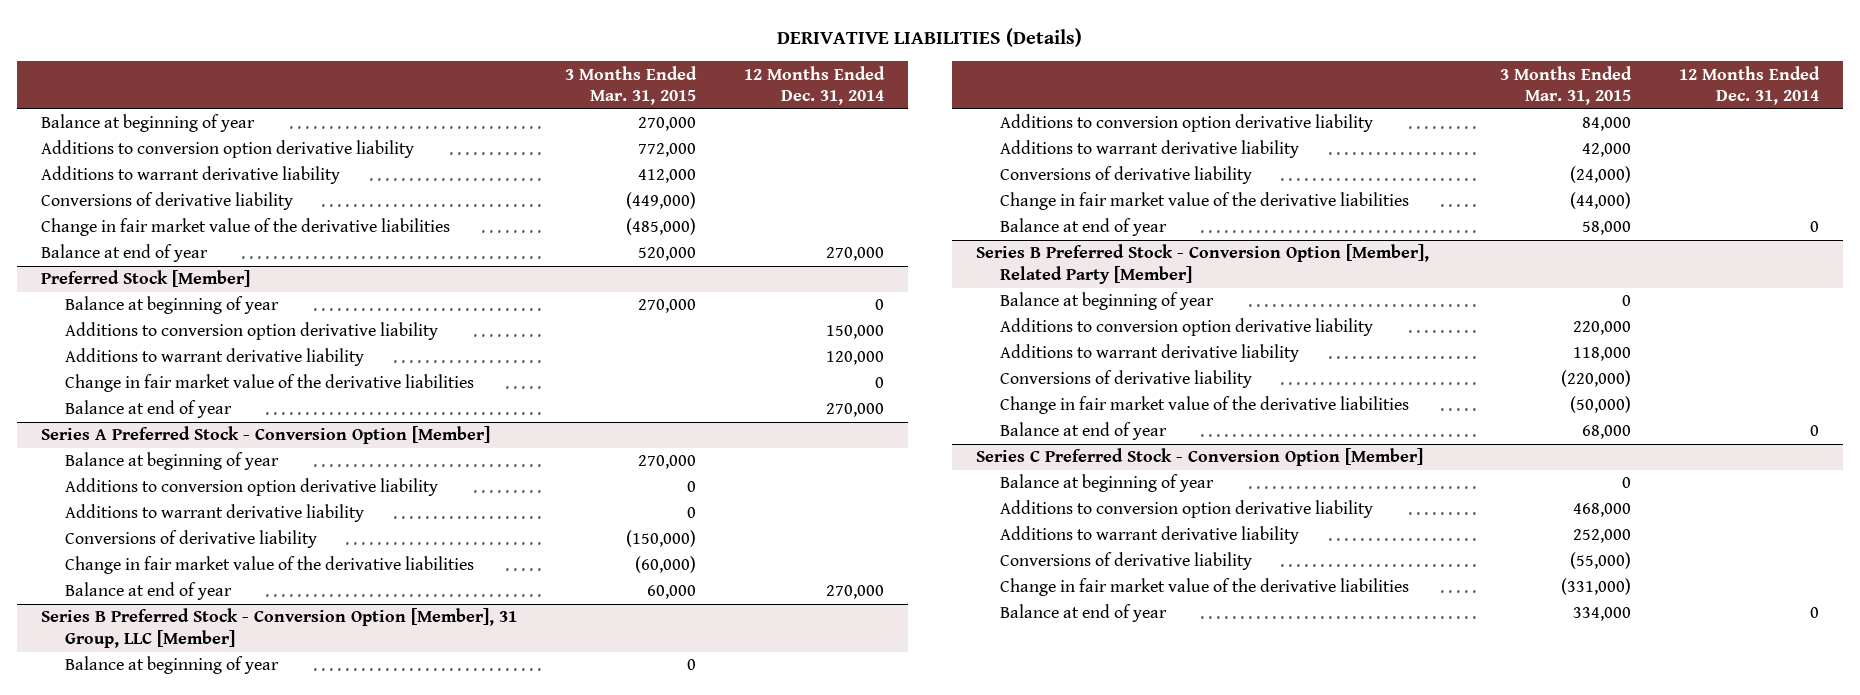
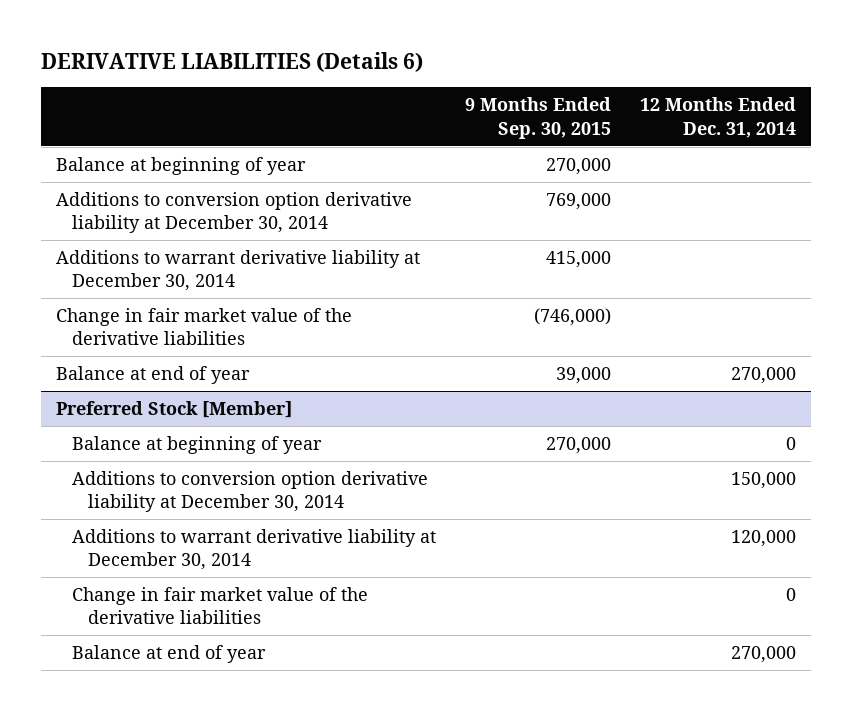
[777,27,1083,47] DERIVATIVE LIABILITIES (Details) -> [40,52,423,73] DERIVATIVE LIABILITIES (Details 6)
[565,65,698,106] 3 Months Ended Mar. 31, 2015 -> none
none -> [464,97,611,139] 9 Months Ended Sep. 30, 2015
[41,192,294,211] Conversions of derivative liability -> none
[41,140,415,159] Additions to conversion option derivative liability -> [55,192,412,234] Additions to conversion option derivative liability at December 30, 2014
[41,166,341,185] Additions to warrant derivative liability -> [55,250,420,292] Additions to warrant derivative liability at December 30, 2014
[64,322,438,341] Additions to conversion option derivative liability -> [71,471,428,513] Additions to conversion option derivative liability at December 30, 2014
[64,348,364,367] Additions to warrant derivative liability -> [71,529,436,571] Additions to warrant derivative liability at December 30, 2014
[41,426,491,445] Series A Preferred Stock - Conversion Option [Member] -> none
[64,452,279,471] Balance at beginning of year -> none
[64,478,438,497] Additions to conversion option derivative liability -> none
[64,504,364,523] Additions to warrant derivative liability -> none
[64,530,317,549] Conversions of derivative liability -> none
[64,556,474,575] Change in fair market value of the derivative liabilities -> none
[64,582,232,601] Balance at end of year -> none
[41,608,518,648] Series B Preferred Stock - Conversion Option [Member], 31 Group, LLC [Member] -> none
[64,656,279,675] Balance at beginning of year -> none
[999,114,1373,133] Additions to conversion option derivative liability -> none
[999,140,1299,159] Additions to warrant derivative liability -> none
[999,166,1252,185] Conversions of derivative liability -> none
[999,192,1409,211] Change in fair market value of the derivative liabilities -> none
[999,218,1167,237] Balance at end of year -> none
[975,244,1429,284] Series B Preferred Stock - Conversion Option [Member], Related Party [Member] -> none
[999,292,1214,311] Balance at beginning of year -> none
[999,318,1373,337] Additions to conversion option derivative liability -> none
[999,344,1299,363] Additions to warrant derivative liability -> none
[999,370,1252,389] Conversions of derivative liability -> none
[999,396,1409,415] Change in fair market value of the derivative liabilities -> none
[999,422,1167,441] Balance at end of year -> none
[975,448,1423,467] Series C Preferred Stock - Conversion Option [Member] -> none
[999,474,1214,493] Balance at beginning of year -> none
[999,500,1373,519] Additions to conversion option derivative liability -> none
[999,526,1299,545] Additions to warrant derivative liability -> none
[999,552,1252,571] Conversions of derivative liability -> none
[999,578,1409,597] Change in fair market value of the derivative liabilities -> none
[999,604,1167,623] Balance at end of year -> none

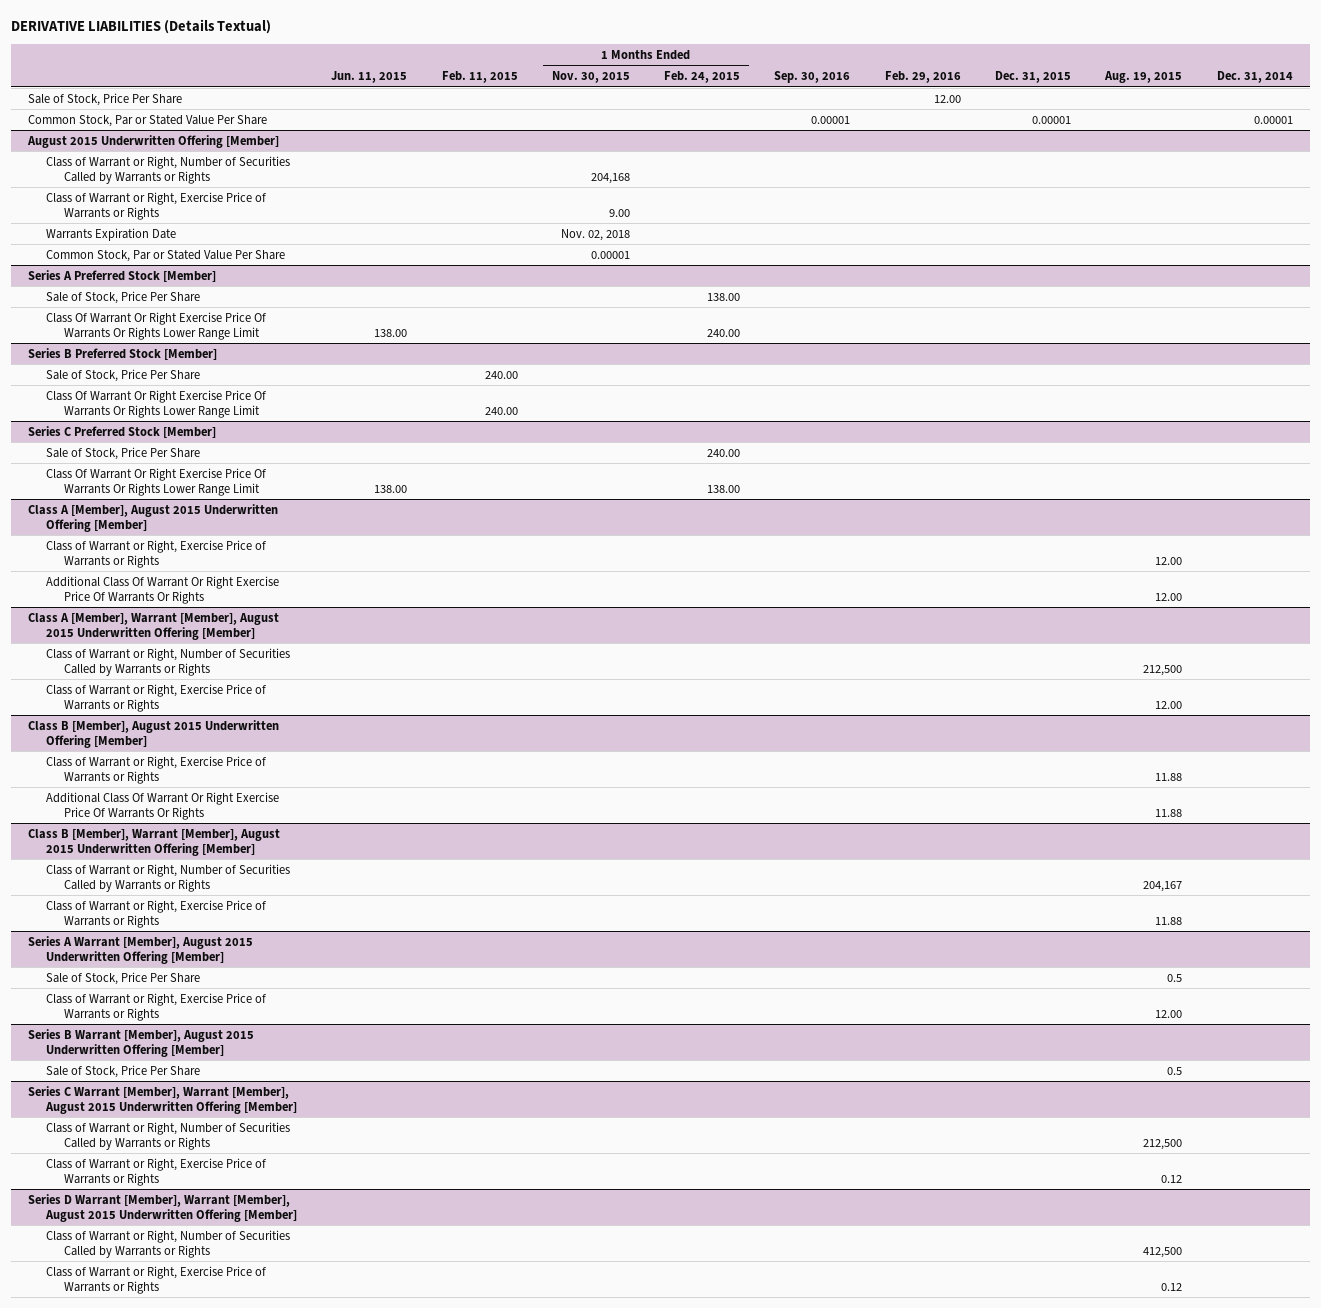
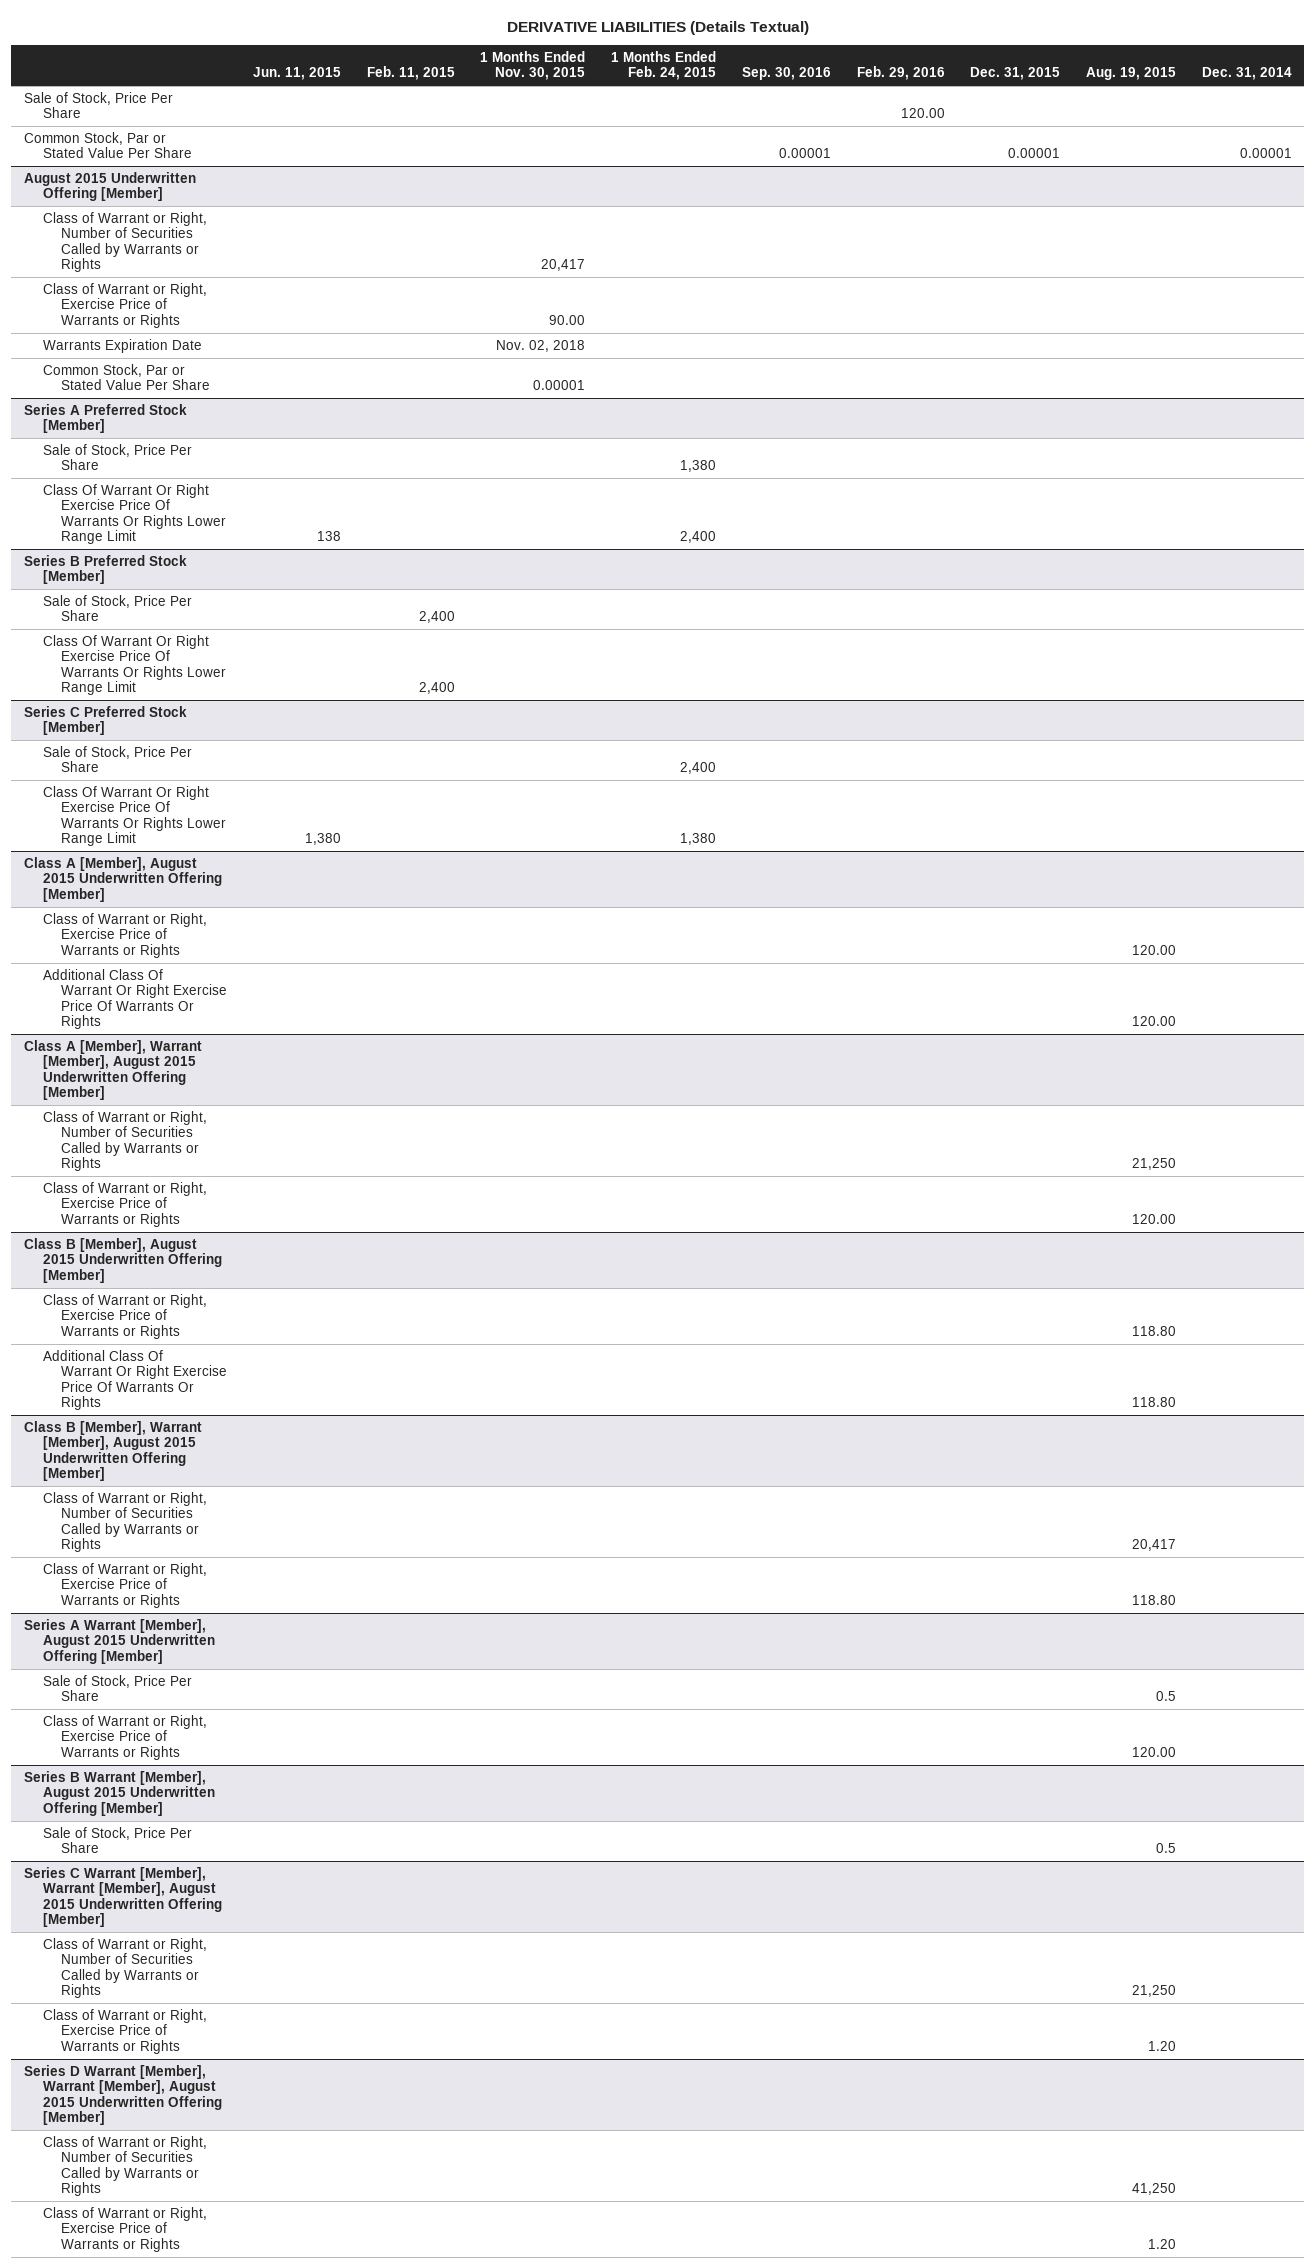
[933,94,961,103] 12.00 -> [900,108,945,119] 120.00
[590,172,630,184] 204,168 -> [541,259,586,272] 20,417
[608,208,630,217] 9.00 -> [549,314,586,325] 90.00
[707,292,741,301] 138.00 -> [680,460,717,473] 1,380
[374,328,408,337] 138.00 -> [317,531,342,542] 138
[707,328,741,337] 240.00 -> [680,531,717,544] 2,400
[484,370,518,379] 240.00 -> [418,611,455,624] 2,400
[484,406,518,415] 240.00 -> [418,682,455,695] 2,400
[707,448,741,457] 240.00 -> [680,762,717,775] 2,400
[374,484,408,493] 138.00 -> [305,833,342,846] 1,380
[707,484,741,493] 138.00 -> [680,833,717,846] 1,380
[1155,556,1183,565] 12.00 -> [1131,944,1176,955] 120.00
[1155,592,1183,601] 12.00 -> [1131,1016,1176,1027] 120.00
[1143,664,1183,676] 212,500 -> [1131,1158,1176,1171] 21,250
[1155,700,1183,709] 12.00 -> [1131,1213,1176,1224] 120.00
[1155,772,1183,781] 11.88 -> [1131,1325,1176,1336] 118.80
[1155,808,1183,817] 11.88 -> [1131,1397,1176,1408] 118.80
[1143,880,1183,892] 204,167 -> [1131,1539,1176,1552] 20,417
[1155,916,1183,925] 11.88 -> [1131,1594,1176,1605] 118.80
[1155,1009,1183,1018] 12.00 -> [1131,1746,1176,1757] 120.00
[1143,1138,1183,1150] 212,500 -> [1131,1985,1176,1998] 21,250
[1161,1174,1183,1183] 0.12 -> [1147,2040,1176,2051] 1.20
[1143,1246,1183,1258] 412,500 -> [1131,2183,1176,2196] 41,250
[1161,1282,1183,1291] 0.12 -> [1147,2238,1176,2249] 1.20

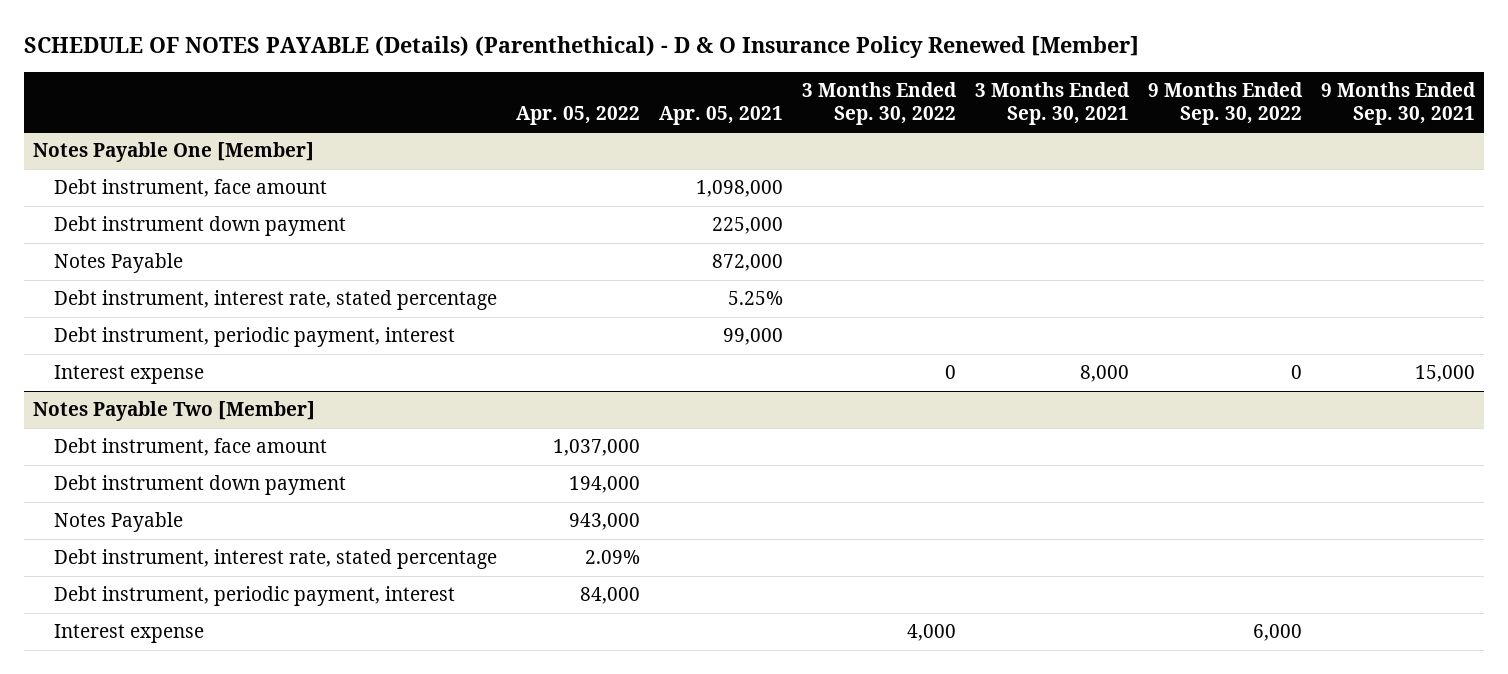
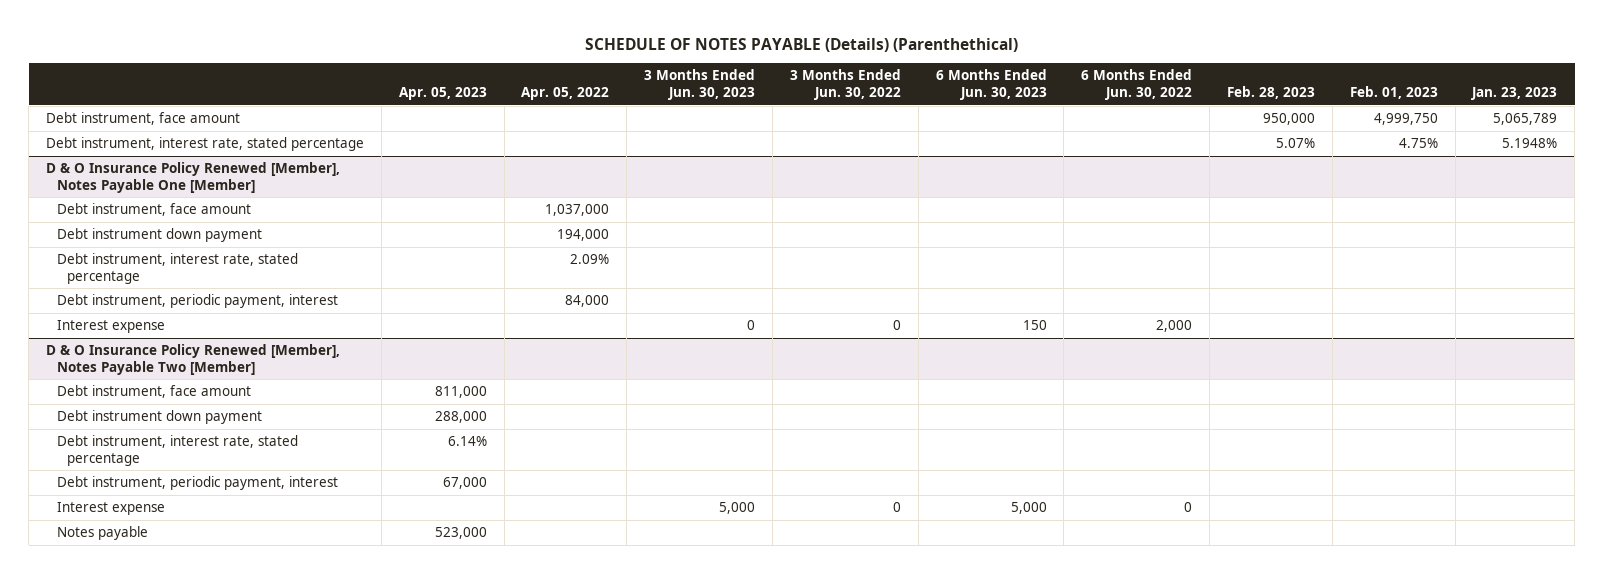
[23,36,1139,59] SCHEDULE OF NOTES PAYABLE (Details) (Parenthethical) - D & O Insurance Policy Renewed [Member] -> [584,37,1018,52] SCHEDULE OF NOTES PAYABLE (Details) (Parenthethical)
[659,105,784,125] Apr. 05, 2021 -> none
[802,82,958,125] 3 Months Ended Sep. 30, 2022 -> none
[975,82,1131,125] 3 Months Ended Sep. 30, 2021 -> none
[1147,82,1303,125] 9 Months Ended Sep. 30, 2022 -> none
[1320,82,1476,125] 9 Months Ended Sep. 30, 2021 -> none
none -> [398,87,487,101] Apr. 05, 2023
none -> [644,69,756,101] 3 Months Ended Jun. 30, 2023
none -> [789,69,901,101] 3 Months Ended Jun. 30, 2022
none -> [935,69,1047,101] 6 Months Ended Jun. 30, 2023
none -> [1081,69,1193,101] 6 Months Ended Jun. 30, 2022
none -> [1227,86,1316,100] Feb. 28, 2023
none -> [1349,86,1438,100] Feb. 01, 2023
none -> [1471,87,1558,101] Jan. 23, 2023
[33,142,315,163] Notes Payable One [Member] -> none
[54,179,328,198] Debt instrument, face amount -> none
[54,216,347,237] Debt instrument down payment -> none
[54,253,184,274] Notes Payable -> none
[54,290,498,311] Debt instrument, interest rate, stated percentage -> none
[54,327,456,348] Debt instrument, periodic payment, interest -> none
[54,365,205,385] Interest expense -> none
none -> [46,112,241,126] Debt instrument, face amount
none -> [46,137,365,152] Debt instrument, interest rate, stated percentage
[33,401,316,422] Notes Payable Two [Member] -> [46,162,341,194] D & O Insurance Policy Renewed [Member], Notes Payable One [Member]
[54,512,184,533] Notes Payable -> none
none -> [46,344,341,376] D & O Insurance Policy Renewed [Member], Notes Payable Two [Member]
none -> [56,385,251,399] Debt instrument, face amount
none -> [56,410,262,425] Debt instrument down payment
none -> [56,435,298,467] Debt instrument, interest rate, stated percentage
none -> [56,476,338,491] Debt instrument, periodic payment, interest
none -> [56,502,165,516] Interest expense
none -> [56,526,148,541] Notes payable

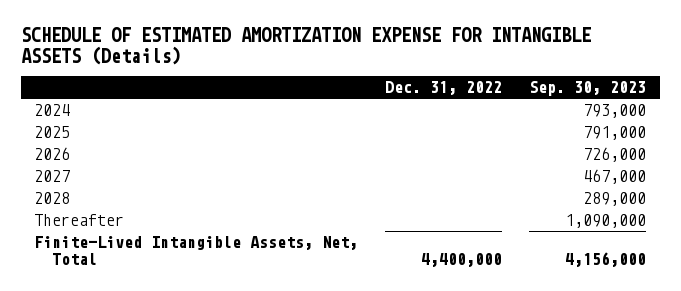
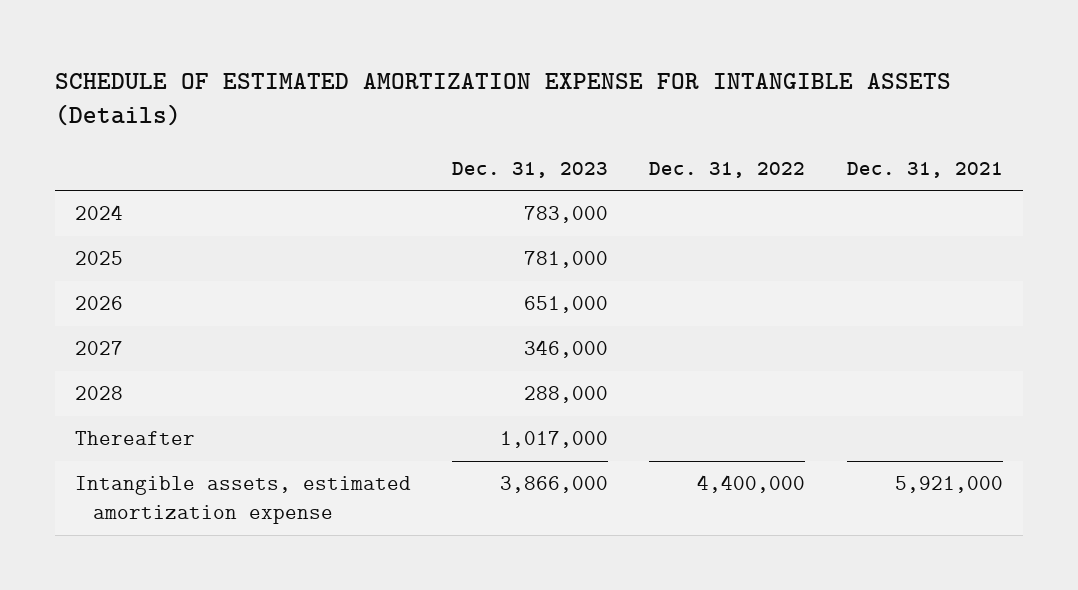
[529,81,647,97] Sep. 30, 2023 -> none
none -> [452,161,609,178] Dec. 31, 2023
none -> [846,161,1003,178] Dec. 31, 2021
[34,236,359,266] Finite-Lived Intangible Assets, Net, Total -> [75,476,412,524] Intangible assets, estimated amortization expense

